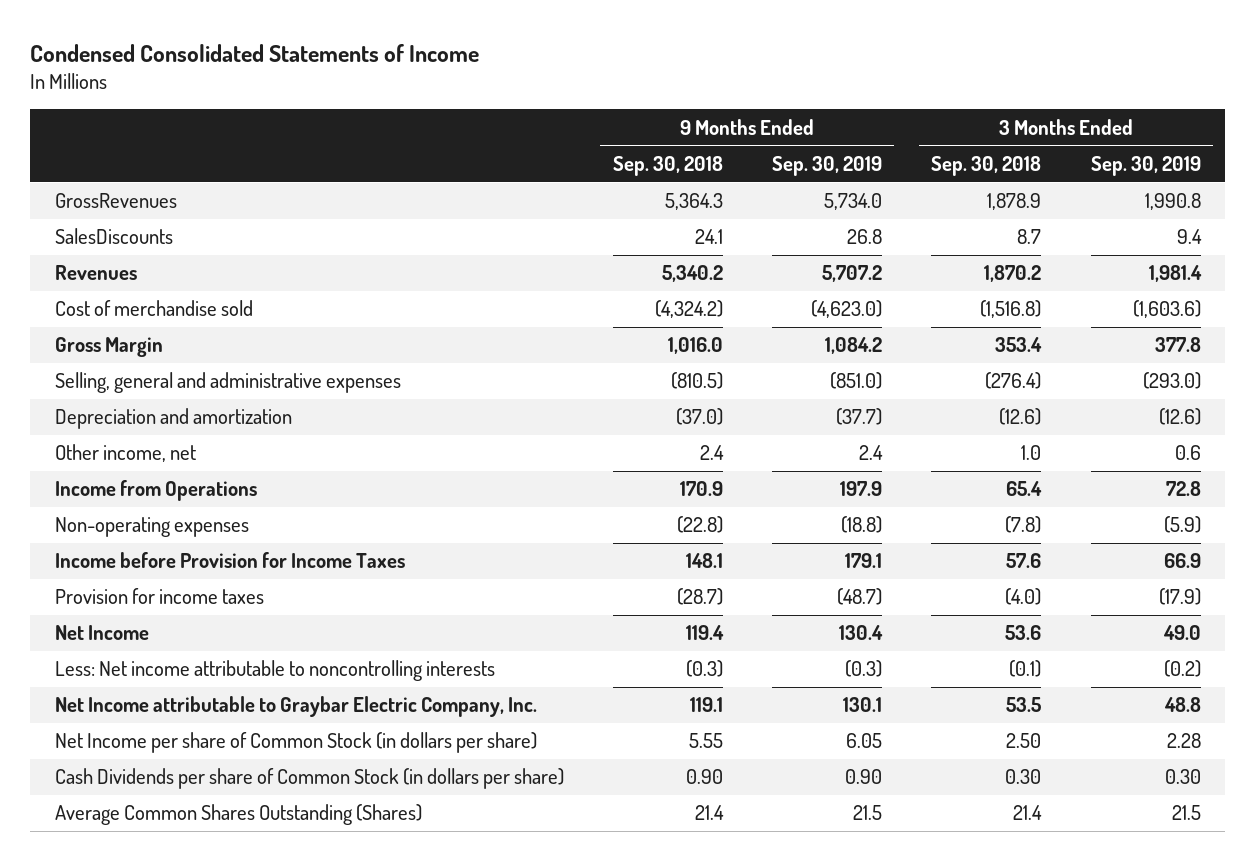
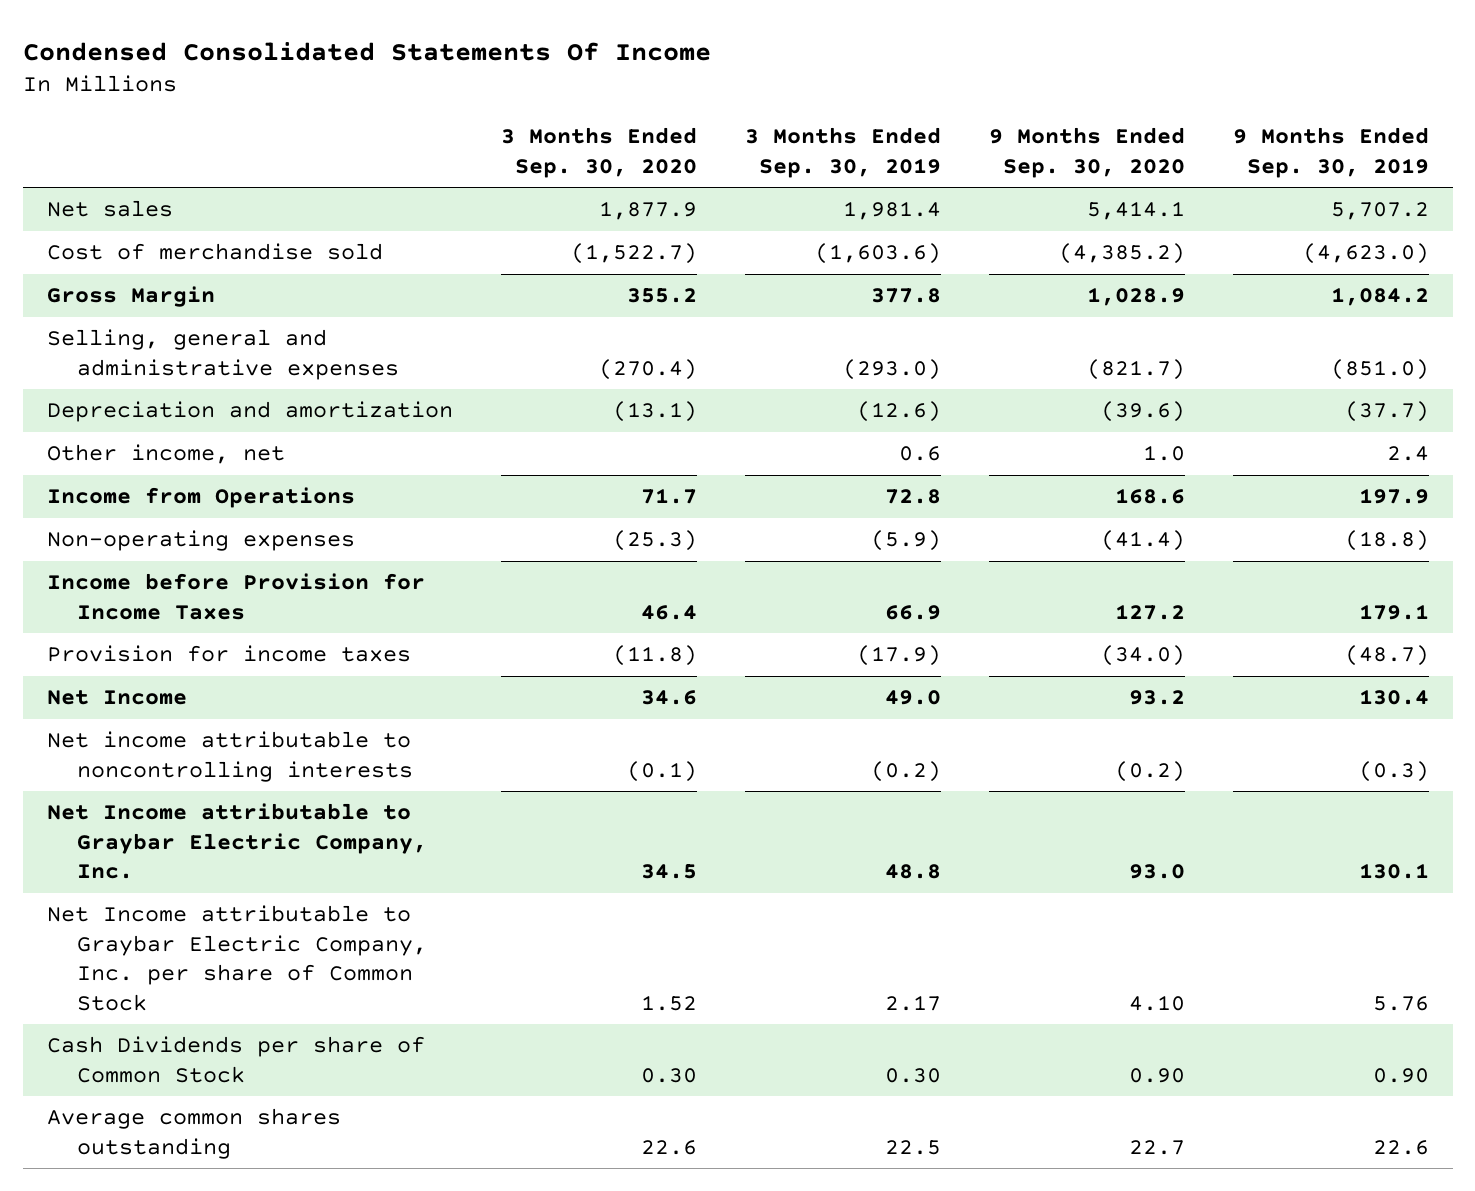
[29,43,479,62] Condensed Consolidated Statements of Income -> [22,41,711,61] Condensed Consolidated Statements Of Income
[612,156,723,177] Sep. 30, 2018 -> none
[931,156,1042,177] Sep. 30, 2018 -> none
none -> [500,127,697,178] 3 Months Ended Sep. 30, 2020
none -> [988,127,1185,178] 9 Months Ended Sep. 30, 2020
[54,193,177,209] GrossRevenues -> none
[54,228,173,245] SalesDiscounts -> none
[54,265,137,281] Revenues -> [46,200,173,218] Net sales
[54,660,495,682] Less: Net income attributable to noncontrolling interests -> [46,731,413,782] Net income attributable to noncontrolling interests
[54,732,537,754] Net Income per share of Common Stock (in dollars per share) -> [46,905,427,1011] Net Income attributable to Graybar Electric Company, Inc. per share of Common Stock
[846,733,883,749] 6.05 -> [1372,995,1429,1011] 5.76
[1166,733,1201,749] 2.28 -> [884,994,941,1011] 2.17
[54,768,564,790] Cash Dividends per share of Common Stock (in dollars per share) -> [46,1036,425,1083] Cash Dividends per share of Common Stock
[54,804,422,826] Average Common Shares Outstanding (Shares) -> [46,1108,341,1159] Average common shares outstanding
[853,805,883,821] 21.5 -> [1372,1139,1429,1155] 22.6
[1171,805,1201,821] 21.5 -> [884,1139,941,1155] 22.5

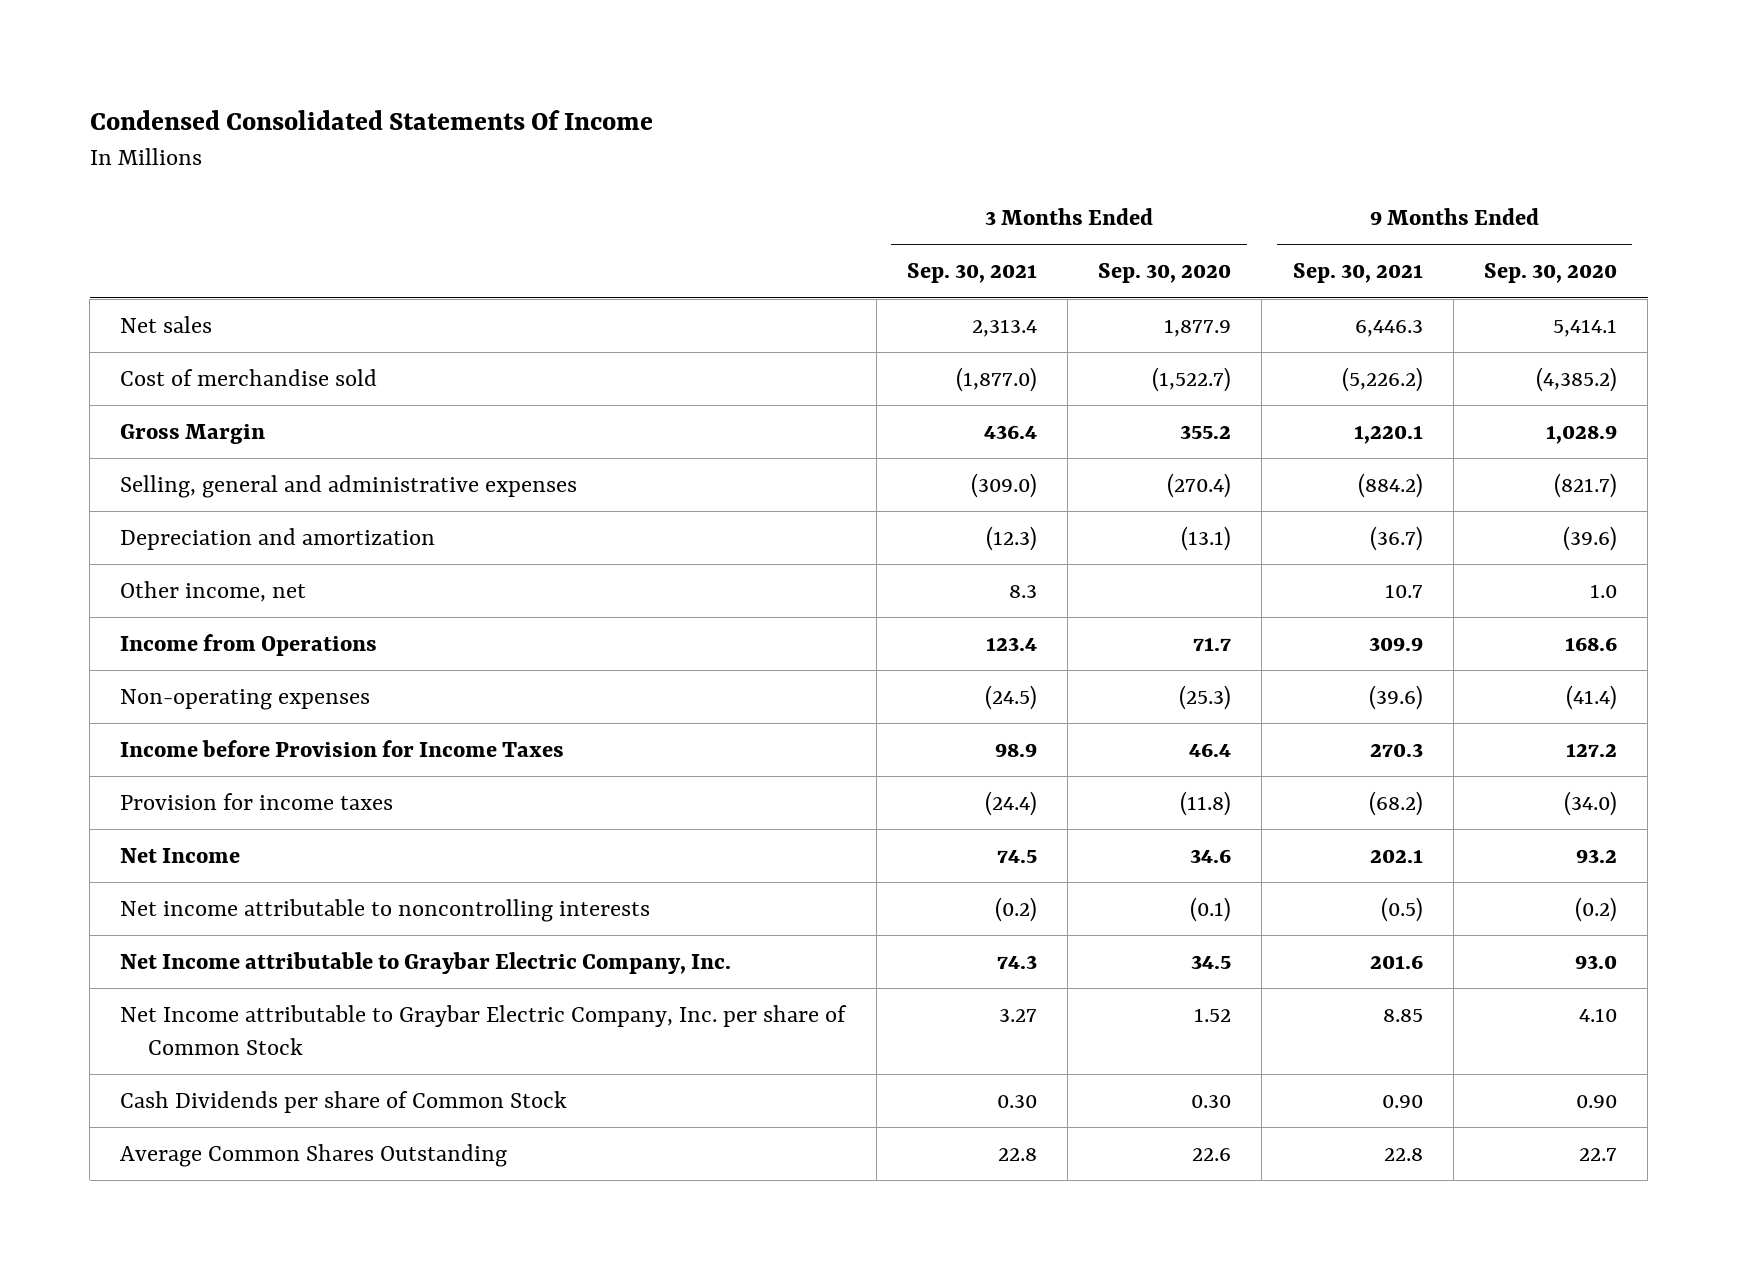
[744,127,941,178] 3 Months Ended Sep. 30, 2019 -> none
[1232,127,1429,178] 9 Months Ended Sep. 30, 2019 -> none
none -> [906,263,1037,284] Sep. 30, 2021
none -> [1292,263,1423,284] Sep. 30, 2021
[46,1108,341,1159] Average common shares outstanding -> [120,1144,508,1168] Average Common Shares Outstanding

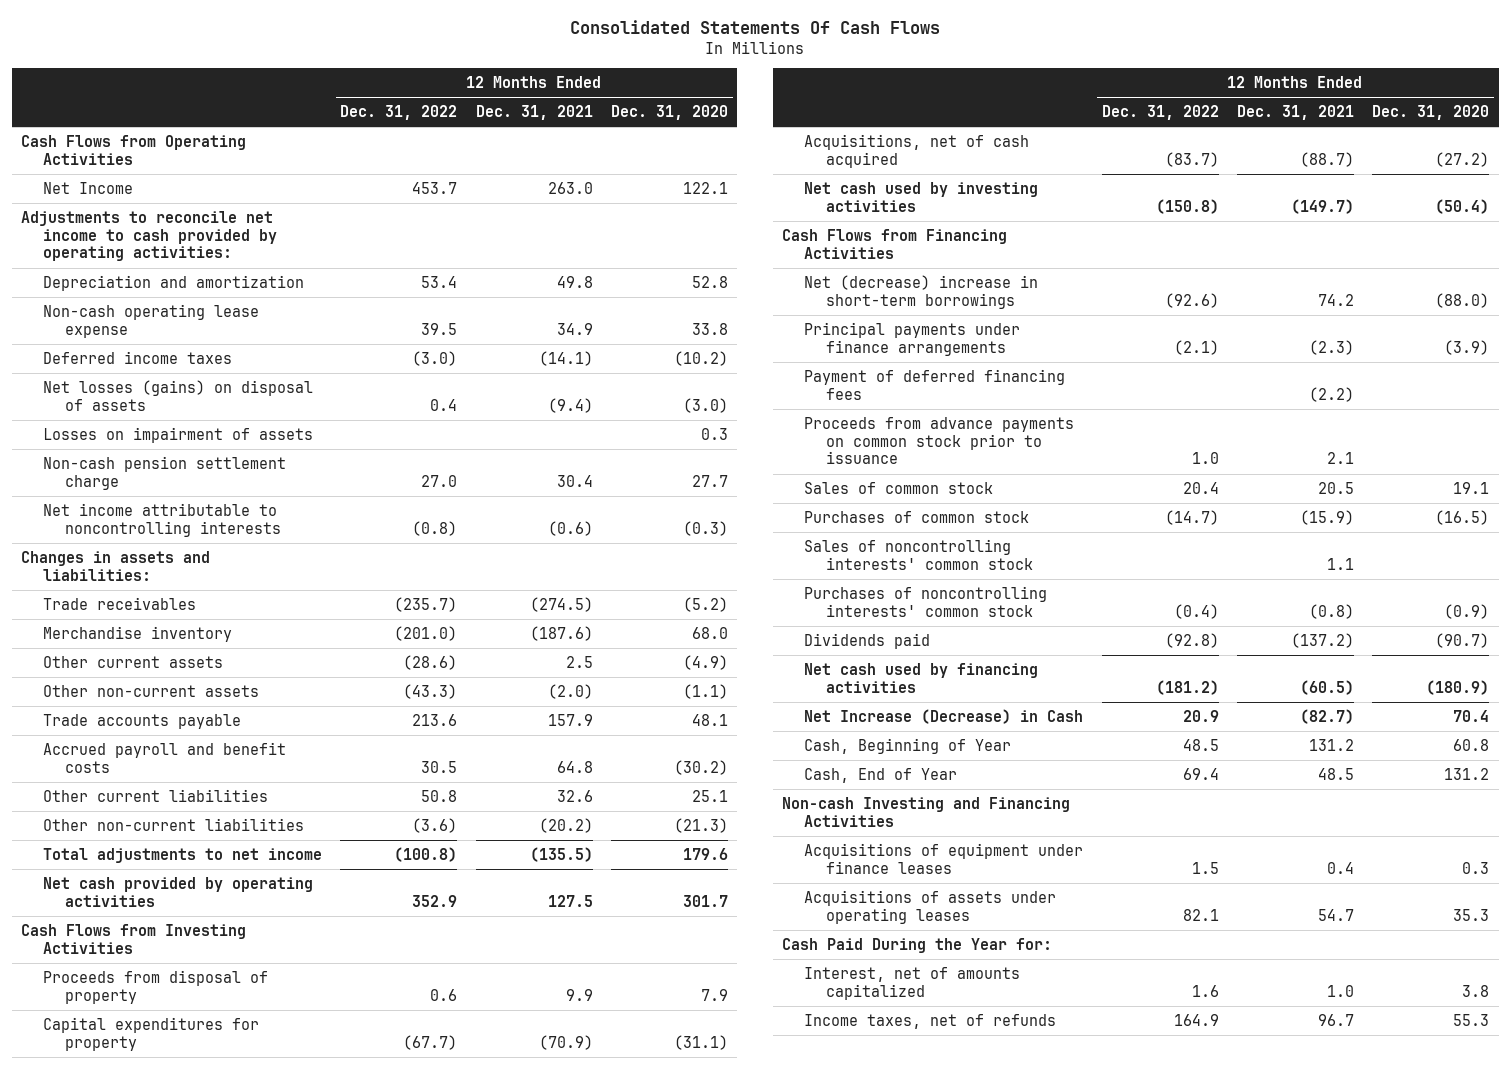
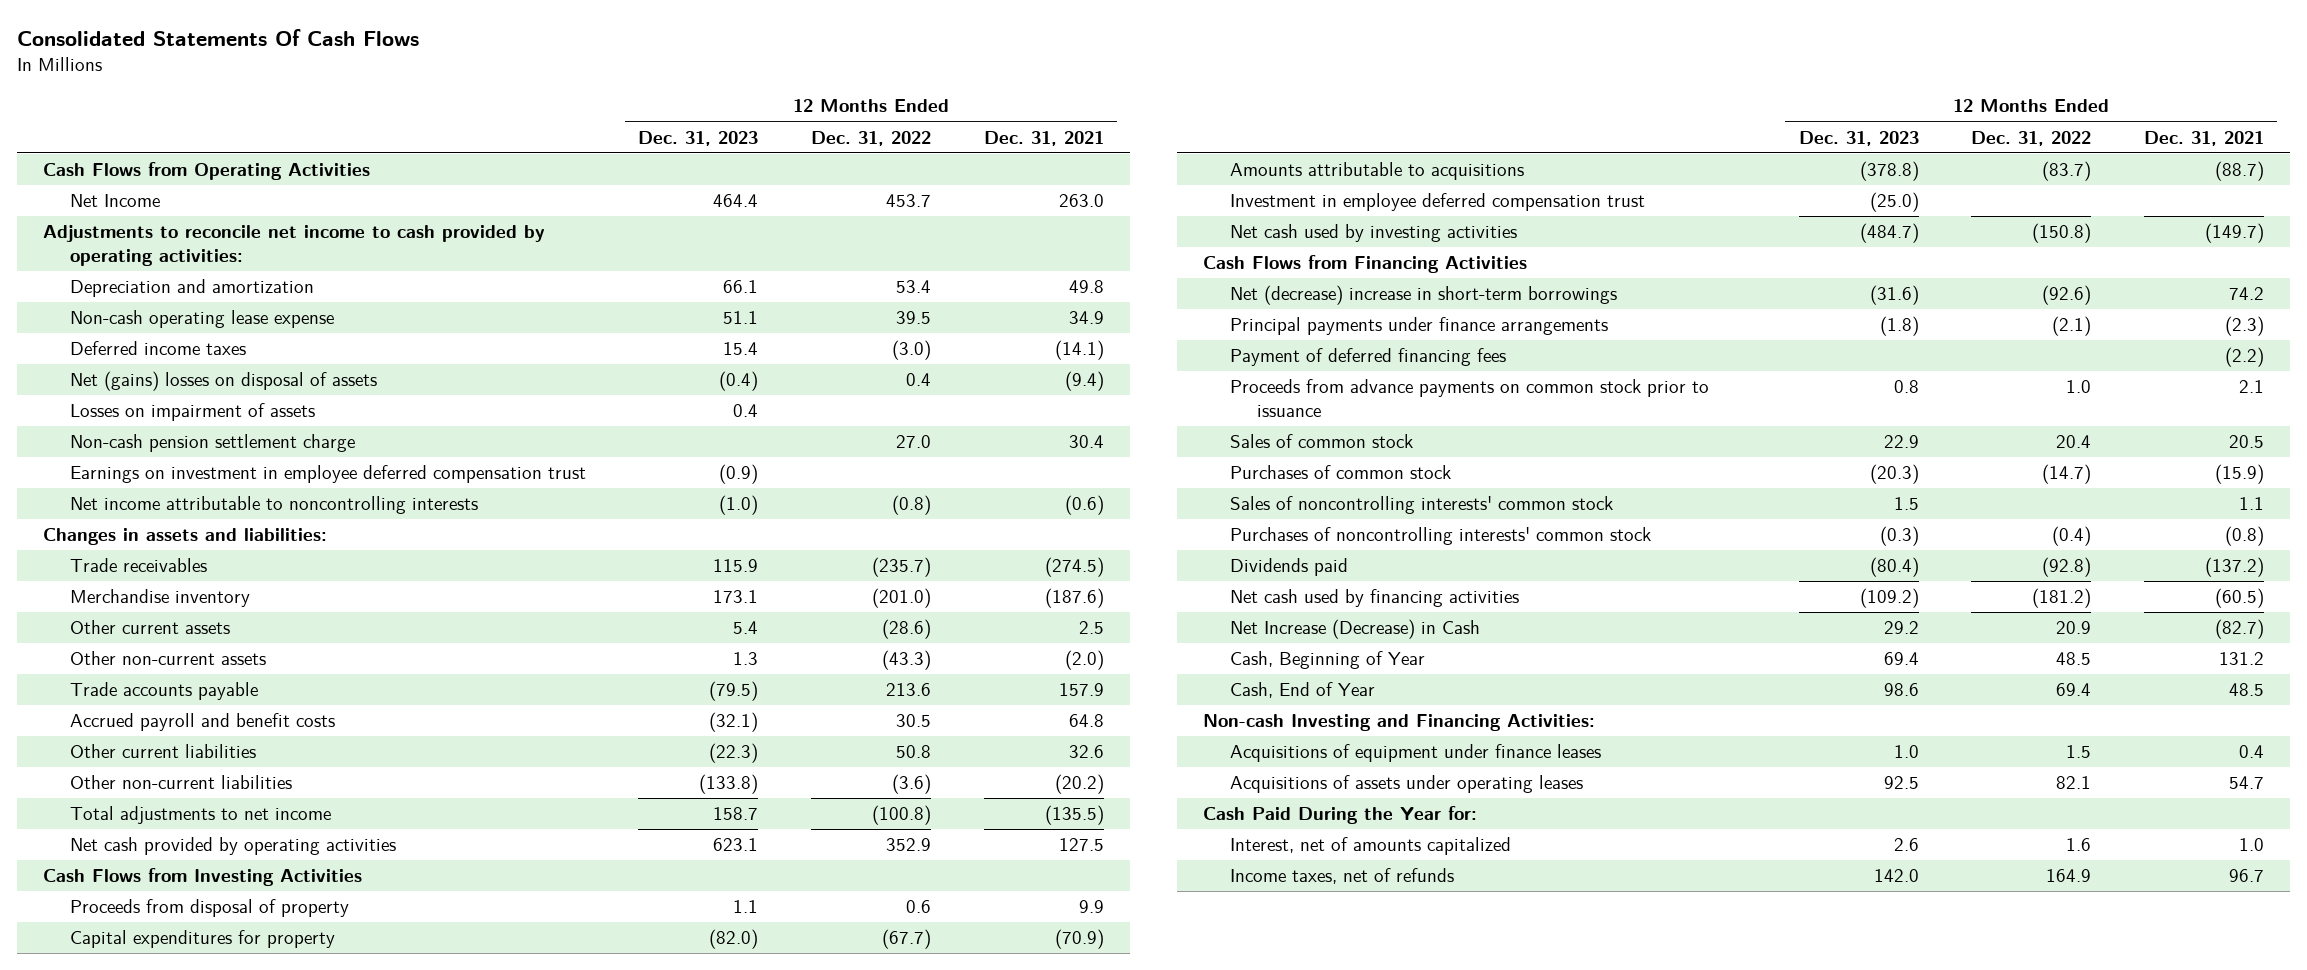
[610,104,728,120] Dec. 31, 2020 -> none
none -> [638,130,759,146] Dec. 31, 2023
[42,379,313,411] Net losses (gains) on disposal of assets -> [69,371,377,392] Net (gains) losses on disposal of assets
none -> [69,465,586,484] Earnings on investment in employee deferred compensation trust
[804,133,1030,168] Acquisitions, net of cash acquired -> [1229,162,1524,181] Amounts attributable to acquisitions
none -> [1229,193,1645,212] Investment in employee deferred compensation trust
[782,796,1071,827] Non-cash Investing and Financing Activities -> [1203,714,1596,732] Non-cash Investing and Financing Activities:

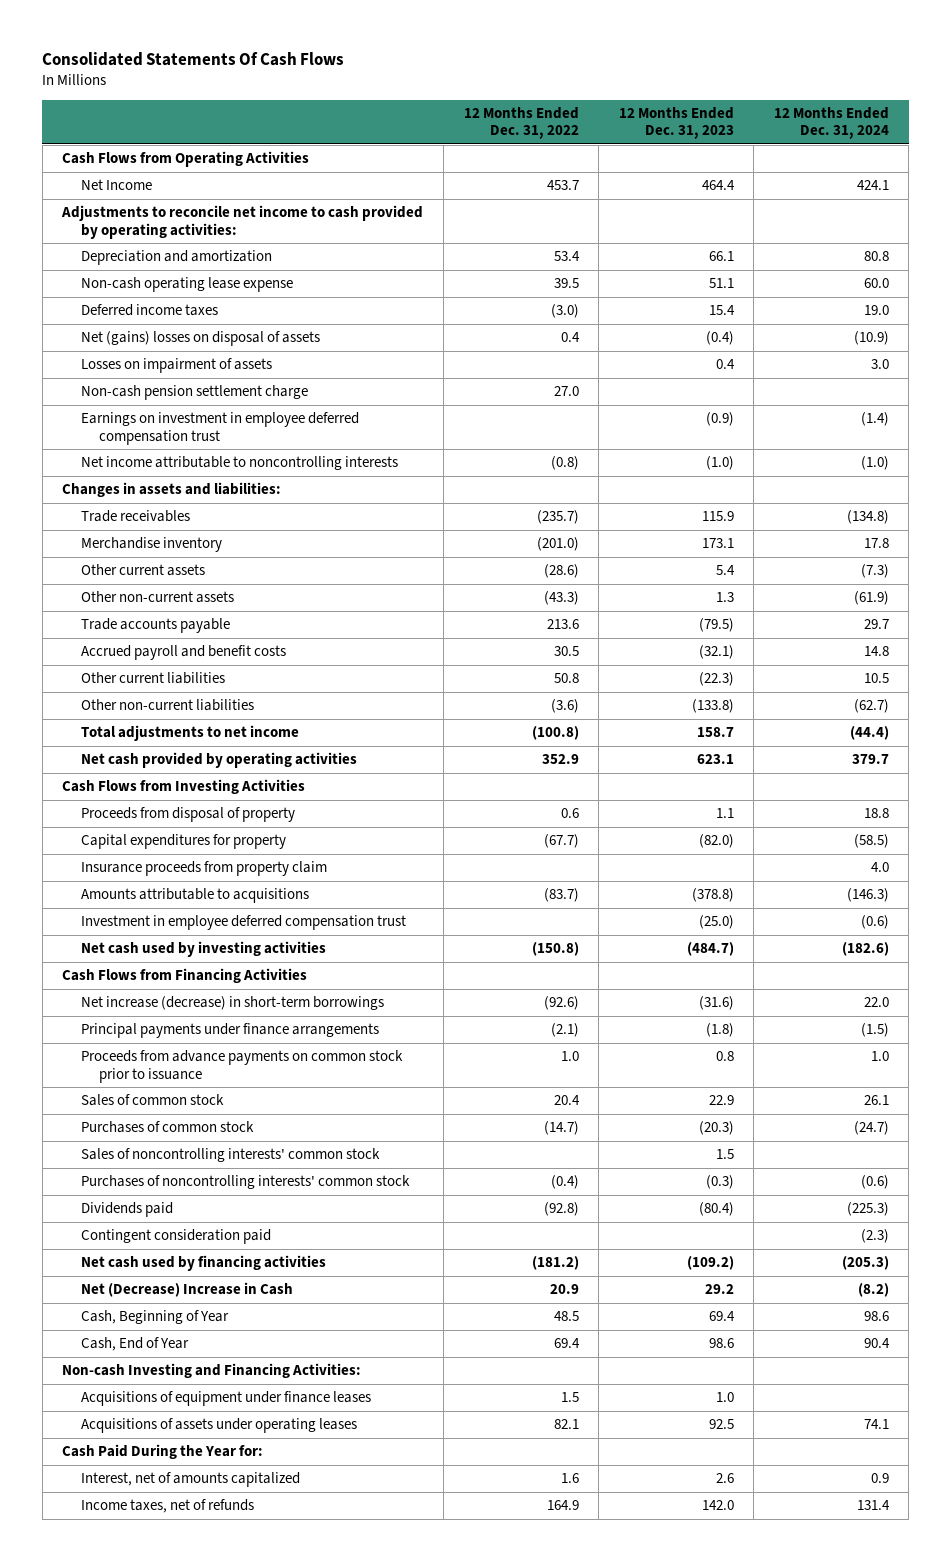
[983,130,1104,146] Dec. 31, 2021 -> none
none -> [773,107,889,140] 12 Months Ended Dec. 31, 2024
none -> [80,861,327,877] Insurance proceeds from property claim
[1229,285,1617,306] Net (decrease) increase in short-term borrowings -> [80,996,384,1011] Net increase (decrease) in short-term borrowings
[1229,348,1506,367] Payment of deferred financing fees -> none
none -> [80,1229,271,1245] Contingent consideration paid
[1229,619,1480,640] Net Increase (Decrease) in Cash -> [80,1282,293,1298] Net (Decrease) Increase in Cash

